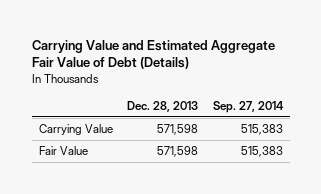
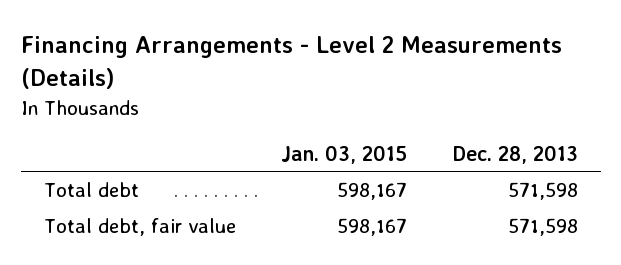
[31,39,275,70] Carrying Value and Estimated Aggregate Fair Value of Debt (Details) -> [20,36,562,90] Financing Arrangements - Level 2 Measurements (Details)
[212,100,284,113] Sep. 27, 2014 -> none
none -> [281,144,408,164] Jan. 03, 2015
[38,124,113,136] Carrying Value -> [43,182,139,198] Total debt
[38,146,88,156] Fair Value -> [43,218,236,237] Total debt, fair value

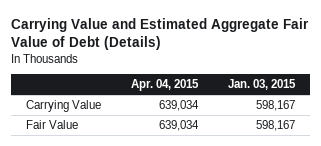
[20,36,562,90] Financing Arrangements - Level 2 Measurements (Details) -> [10,17,309,51] Carrying Value and Estimated Aggregate Fair Value of Debt (Details)
[452,144,578,164] Dec. 28, 2013 -> none
none -> [130,79,199,92] Apr. 04, 2015
[43,182,139,198] Total debt -> [25,99,101,112] Carrying Value
[43,218,236,237] Total debt, fair value -> [25,119,78,129] Fair Value

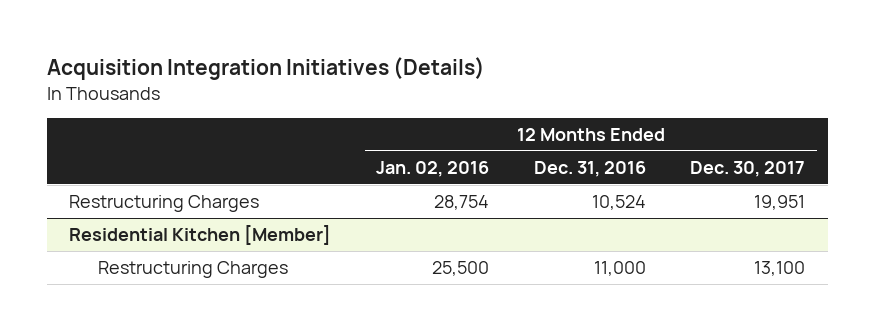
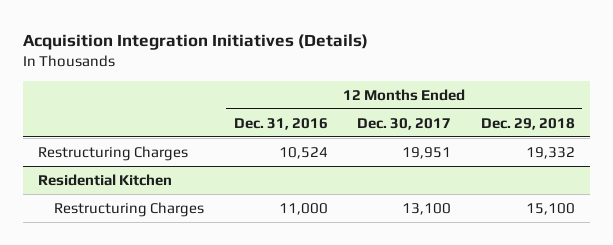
[375,160,489,177] Jan. 02, 2016 -> none
none -> [480,117,575,130] Dec. 29, 2018
[69,225,332,246] Residential Kitchen [Member] -> [37,173,172,186] Residential Kitchen

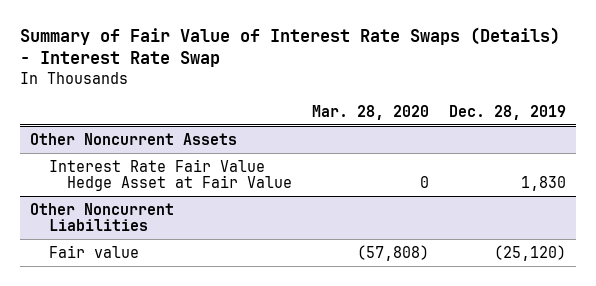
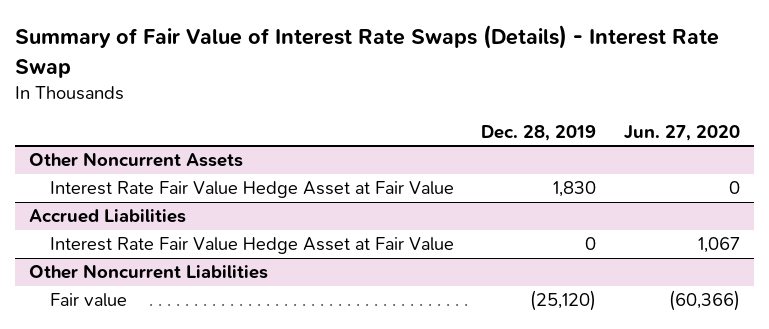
[312,104,430,120] Mar. 28, 2020 -> none
none -> [623,124,740,141] Jun. 27, 2020
none -> [29,209,187,224] Accrued Liabilities
none -> [49,237,454,255] Interest Rate Fair Value Hedge Asset at Fair Value

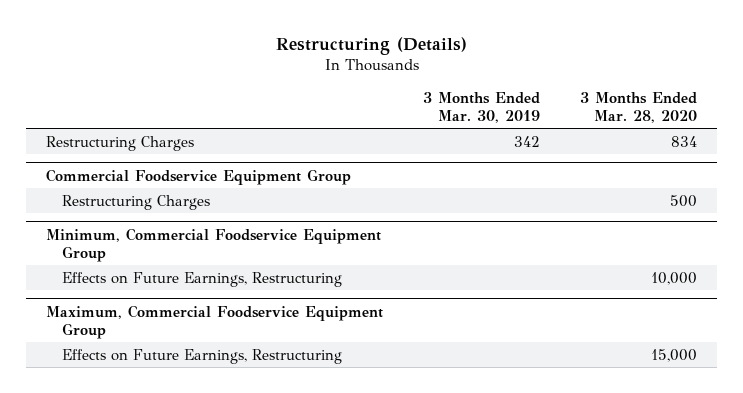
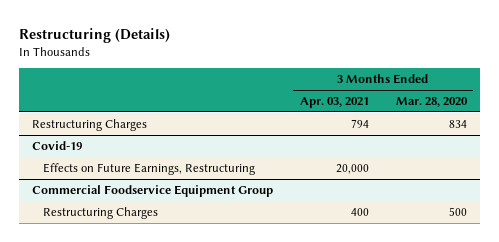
[423,91,541,123] 3 Months Ended Mar. 30, 2019 -> none
none -> [299,96,369,108] Apr. 03, 2021
none -> [32,140,83,150] Covid-19
none -> [43,162,256,175] Effects on Future Earnings, Restructuring
[46,227,382,262] Minimum, Commercial Foodservice Equipment Group -> none
[62,271,343,287] Effects on Future Earnings, Restructuring -> none
[46,304,384,339] Maximum, Commercial Foodservice Equipment Group -> none
[62,348,343,364] Effects on Future Earnings, Restructuring -> none

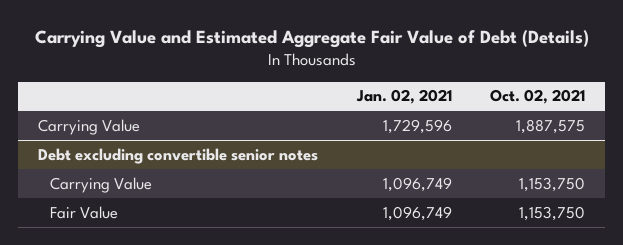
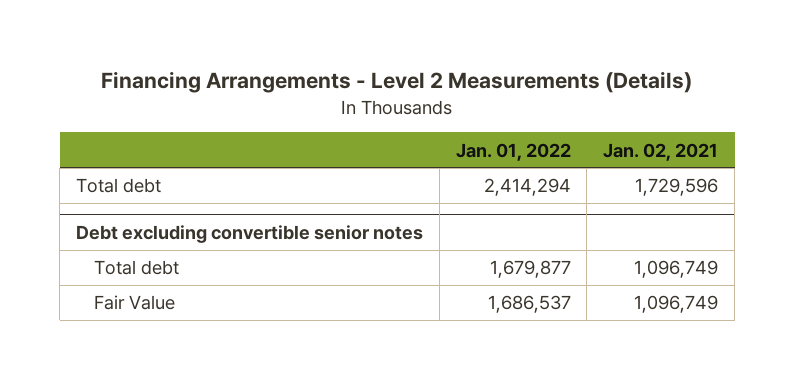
[34,30,589,49] Carrying Value and Estimated Aggregate Fair Value of Debt (Details) -> [101,71,693,94] Financing Arrangements - Level 2 Measurements (Details)
[490,89,586,105] Oct. 02, 2021 -> none
none -> [455,142,571,161] Jan. 01, 2022
[37,118,140,135] Carrying Value -> [75,178,161,194] Total debt
[49,176,152,193] Carrying Value -> [93,260,179,276] Total debt

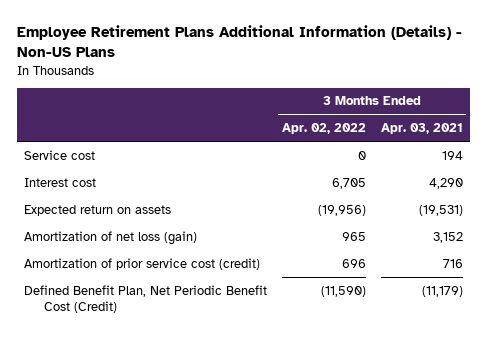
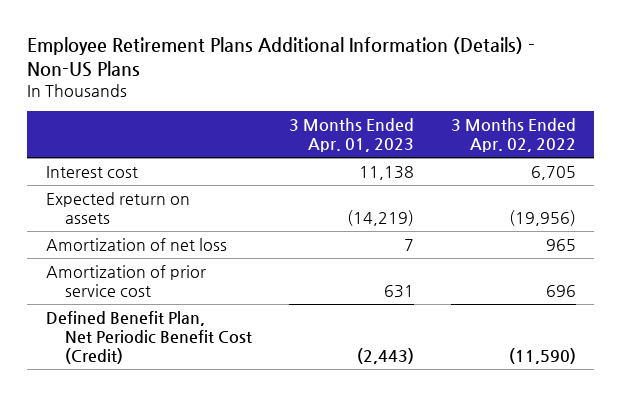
[380,123,463,135] Apr. 03, 2021 -> none
none -> [288,118,414,153] 3 Months Ended Apr. 01, 2023
[24,149,96,160] Service cost -> none
[24,230,198,245] Amortization of net loss (gain) -> [45,237,227,251] Amortization of net loss
[24,257,261,270] Amortization of prior service cost (credit) -> [45,264,206,297] Amortization of prior service cost

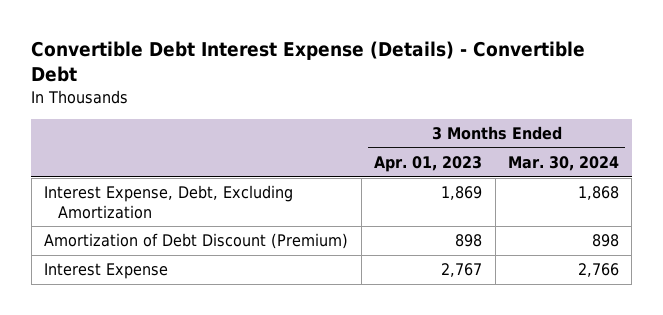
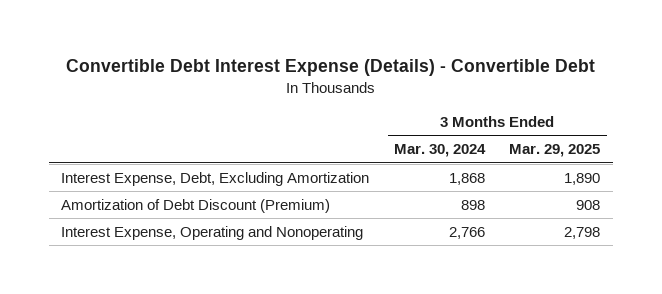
[374,156,483,173] Apr. 01, 2023 -> none
none -> [509,144,601,158] Mar. 29, 2025
[44,263,169,280] Interest Expense -> [61,225,364,240] Interest Expense, Operating and Nonoperating

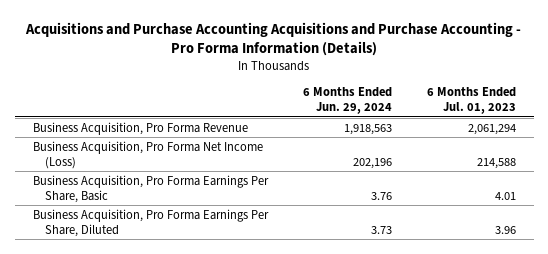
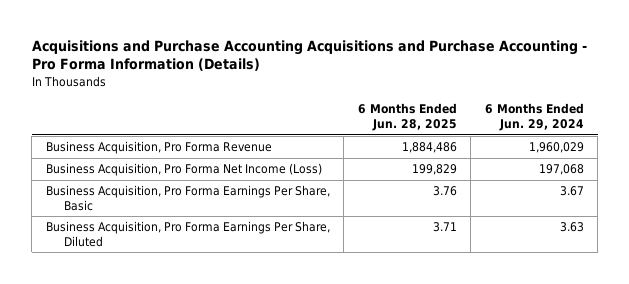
[426,87,516,115] 6 Months Ended Jul. 01, 2023 -> none
none -> [357,103,457,132] 6 Months Ended Jun. 28, 2025
[343,123,392,135] 1,918,563 -> [528,142,584,154] 1,960,029
[352,157,392,169] 202,196 -> [538,164,584,176] 197,068
[370,191,392,200] 3.76 -> [559,186,584,197] 3.67
[370,225,392,234] 3.73 -> [559,222,584,233] 3.63

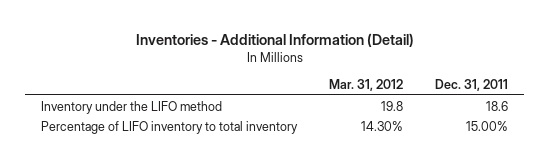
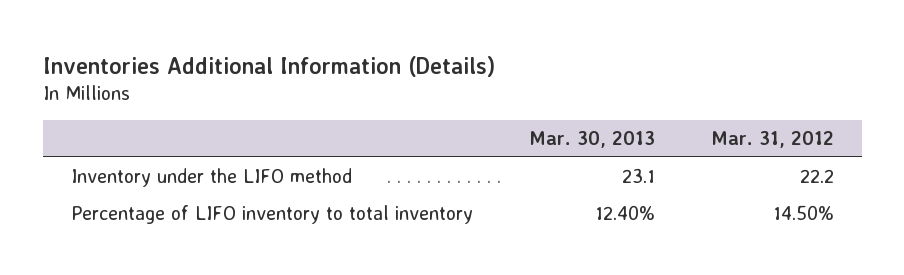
[135,32,414,47] Inventories - Additional Information (Detail) -> [42,55,495,77] Inventories Additional Information (Details)
[435,79,509,92] Dec. 31, 2011 -> none
none -> [528,131,655,149] Mar. 30, 2013
[381,100,404,111] 19.8 -> [799,168,834,183] 22.2
[361,120,404,131] 14.30% -> [772,204,834,220] 14.50%

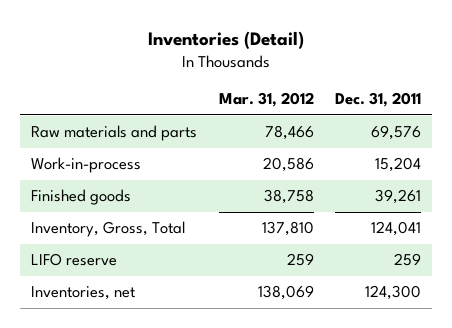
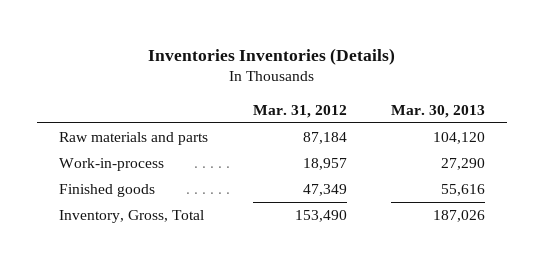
[148,30,305,49] Inventories (Detail) -> [148,47,396,65] Inventories Inventories (Details)
[335,92,422,108] Dec. 31, 2011 -> none
none -> [391,104,486,118] Mar. 30, 2013
[30,253,117,267] LIFO reserve -> none
[30,286,135,301] Inventories, net -> none
[264,125,314,141] 78,466 -> [302,132,347,145] 87,184
[262,157,314,173] 20,586 -> [302,158,347,171] 18,957
[263,189,314,205] 38,758 -> [302,184,347,197] 47,349
[261,221,314,237] 137,810 -> [294,210,347,223] 153,490

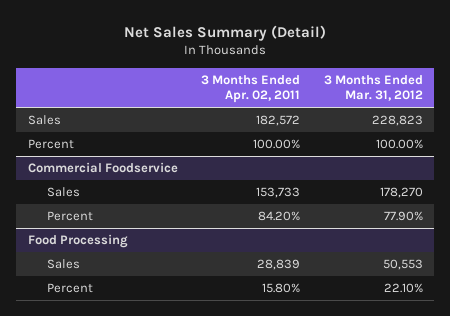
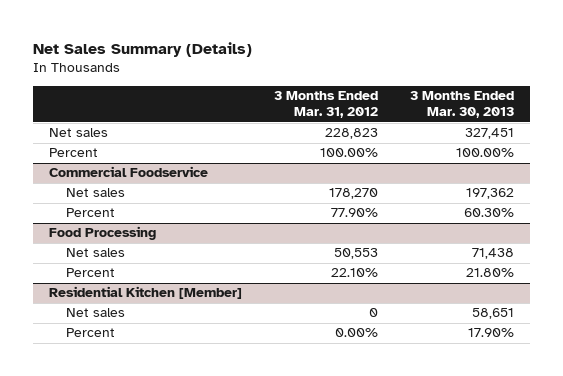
[124,24,327,41] Net Sales Summary (Detail) -> [32,41,252,57] Net Sales Summary (Details)
[201,74,301,104] 3 Months Ended Apr. 02, 2011 -> none
none -> [410,91,515,119] 3 Months Ended Mar. 30, 2013
[27,115,61,126] Sales -> [48,128,108,138] Net sales
[47,187,81,198] Sales -> [66,188,126,198] Net sales
[47,259,81,270] Sales -> [66,248,126,258] Net sales
none -> [48,286,242,300] Residential Kitchen [Member]
none -> [66,308,126,318] Net sales
none -> [66,328,116,338] Percent

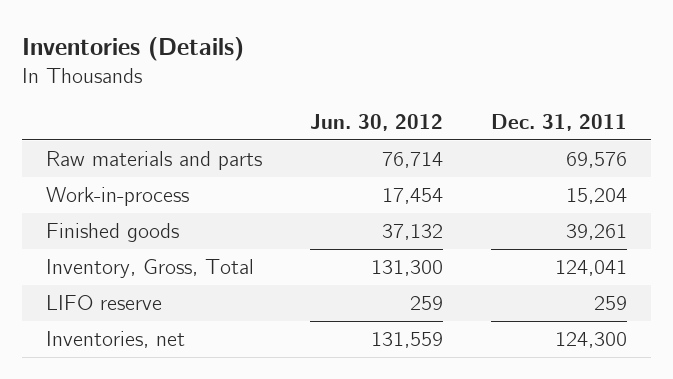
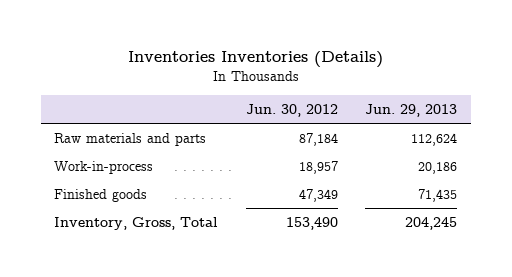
[21,36,244,61] Inventories (Details) -> [127,51,383,69] Inventories Inventories (Details)
[490,113,627,131] Dec. 31, 2011 -> none
none -> [365,103,458,117] Jun. 29, 2013
[45,295,162,311] LIFO reserve -> none
[45,331,185,349] Inventories, net -> none
[381,152,443,169] 76,714 -> [298,132,338,146] 87,184
[381,188,443,205] 17,454 -> [298,160,338,174] 18,957
[381,224,443,241] 37,132 -> [298,188,338,202] 47,349
[370,260,443,277] 131,300 -> [285,216,338,230] 153,490

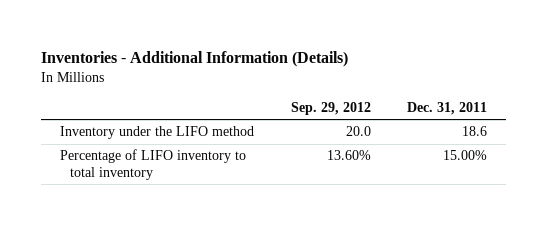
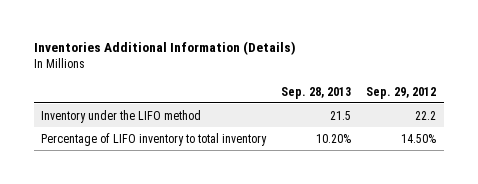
[41,50,349,67] Inventories - Additional Information (Details) -> [33,41,296,56] Inventories Additional Information (Details)
[407,101,488,115] Dec. 31, 2011 -> none
none -> [281,86,352,99] Sep. 28, 2013
[345,126,371,137] 20.0 -> [415,110,437,120] 22.2
[326,150,371,161] 13.60% -> [401,133,437,143] 14.50%

